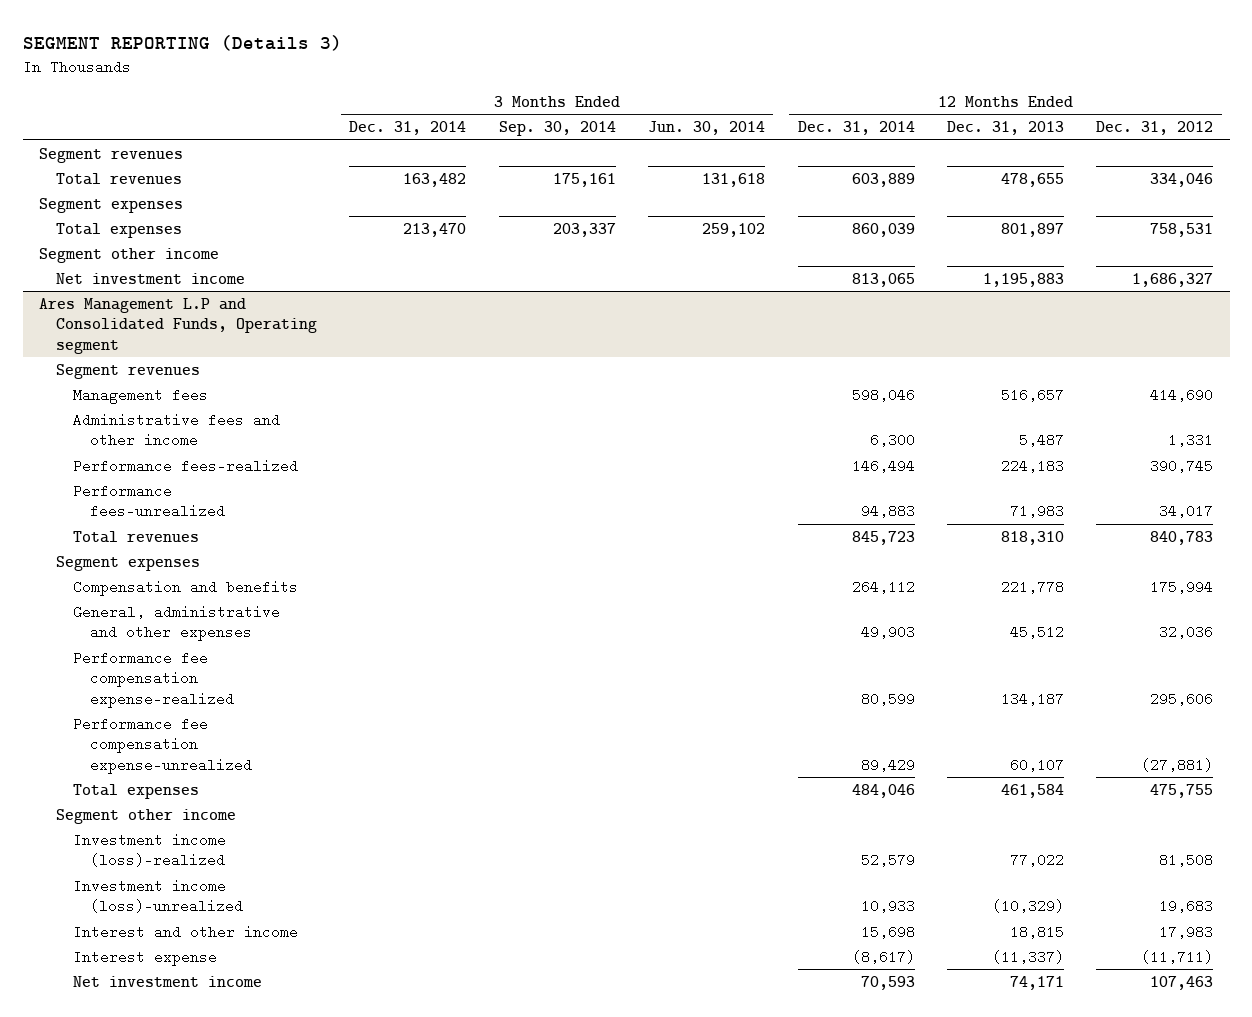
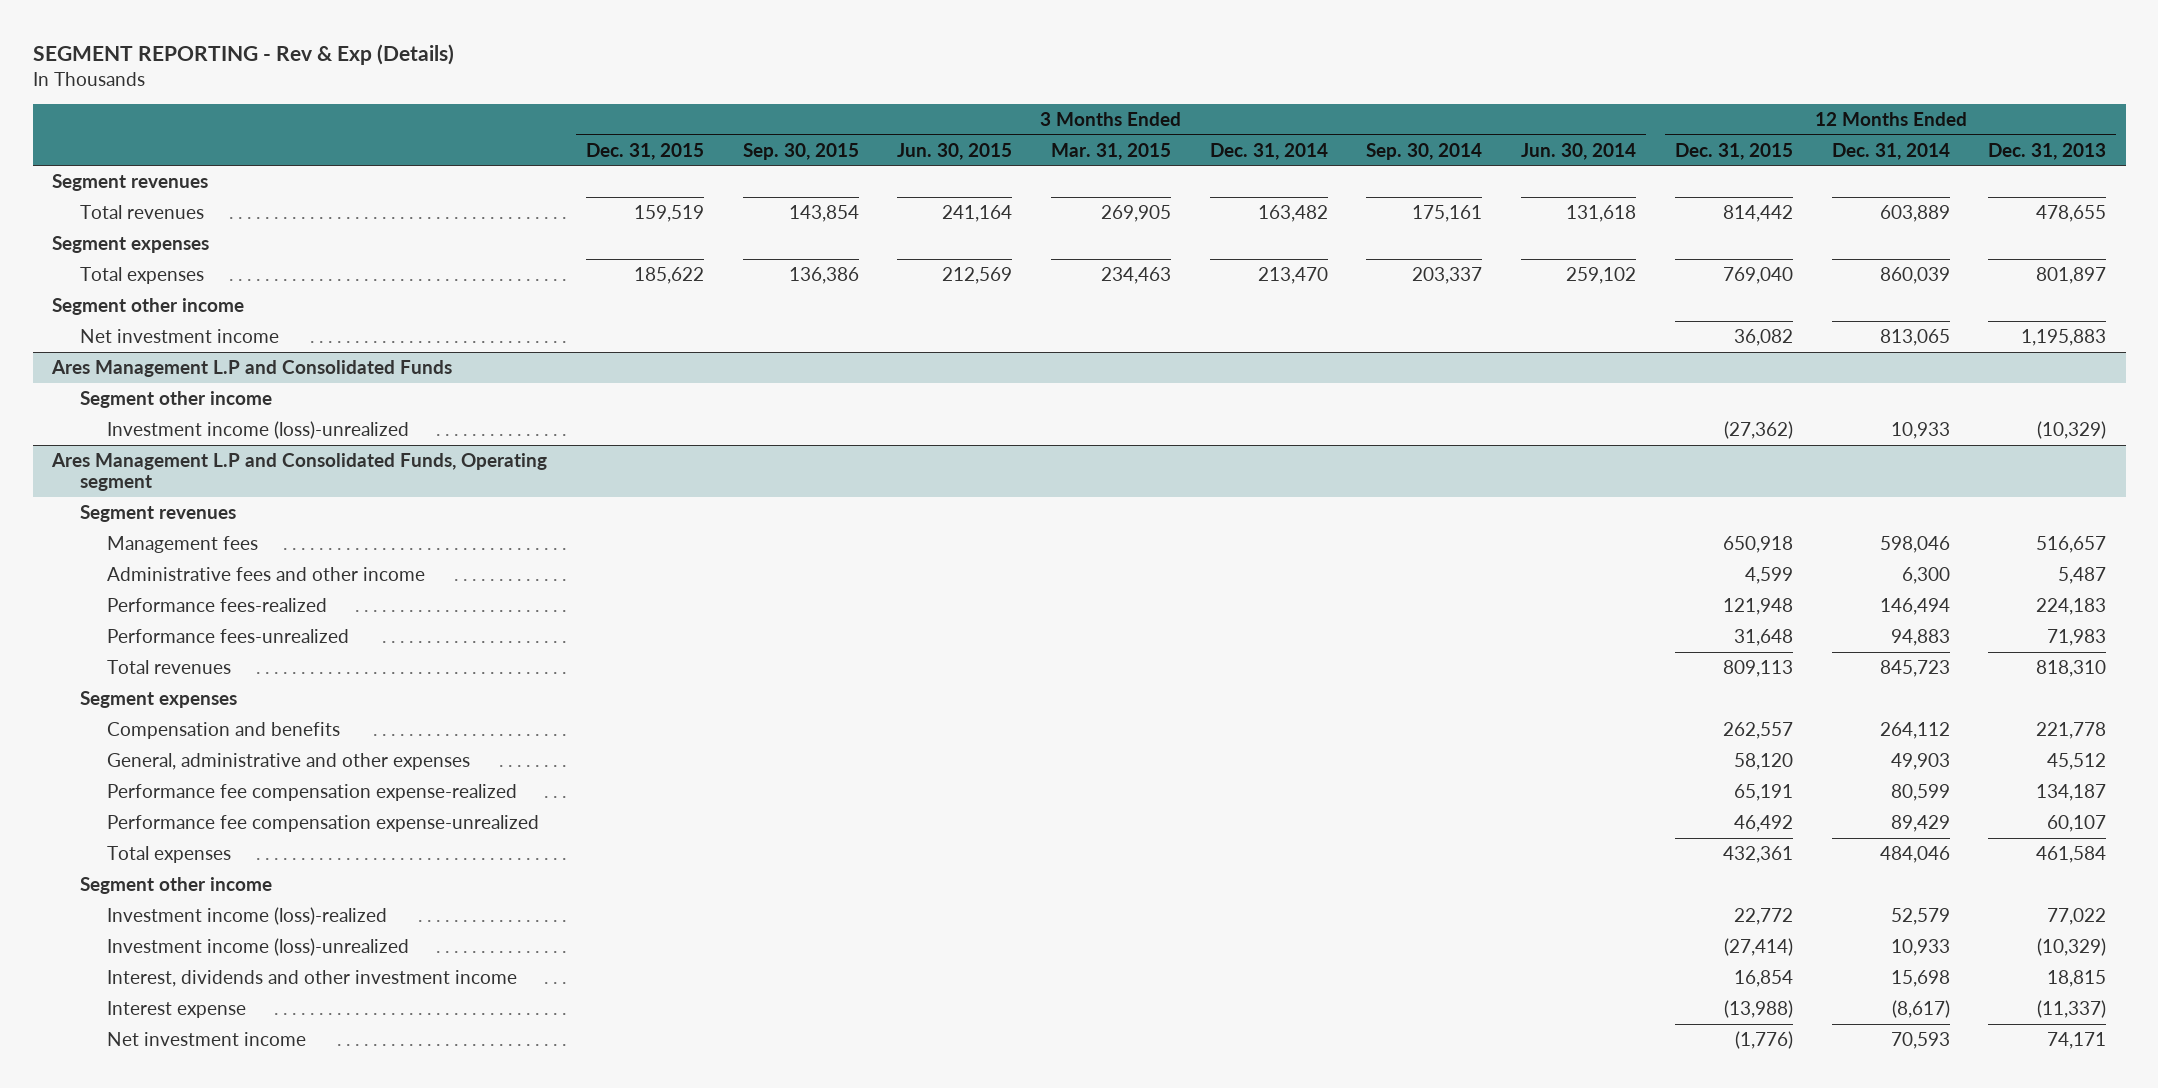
[22,35,342,52] SEGMENT REPORTING (Details 3) -> [32,44,454,66] SEGMENT REPORTING - Rev & Exp (Details)
[1096,121,1214,136] Dec. 31, 2012 -> none
none -> [585,142,704,160] Dec. 31, 2015
none -> [742,142,859,160] Sep. 30, 2015
none -> [897,142,1013,160] Jun. 30, 2015
none -> [1050,142,1171,160] Mar. 31, 2015
none -> [1674,142,1793,160] Dec. 31, 2015
none -> [51,359,453,377] Ares Management L.P and Consolidated Funds
none -> [79,390,272,408] Segment other income
none -> [107,420,410,439] Investment income (loss)-unrealized
[72,924,298,939] Interest and other income -> [107,969,518,987] Interest, dividends and other investment income

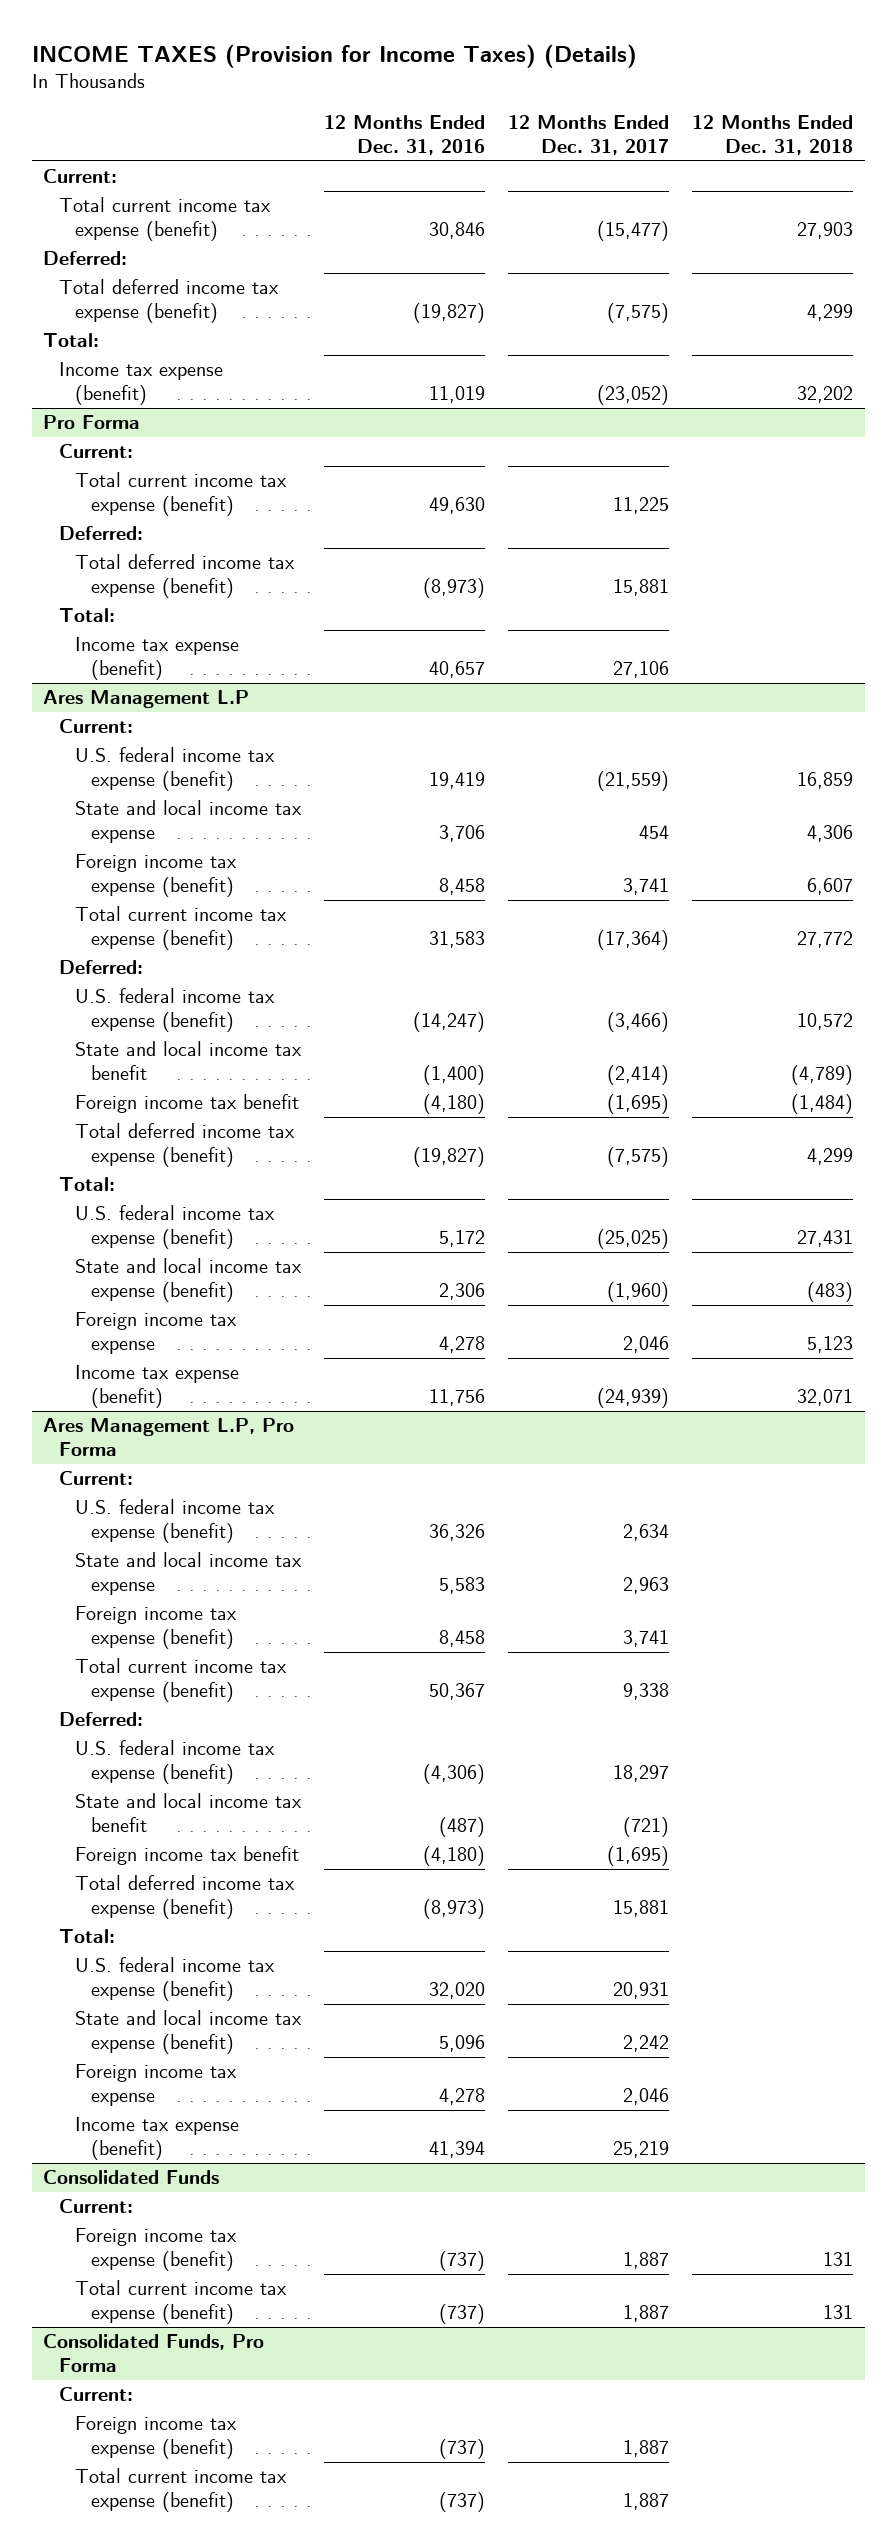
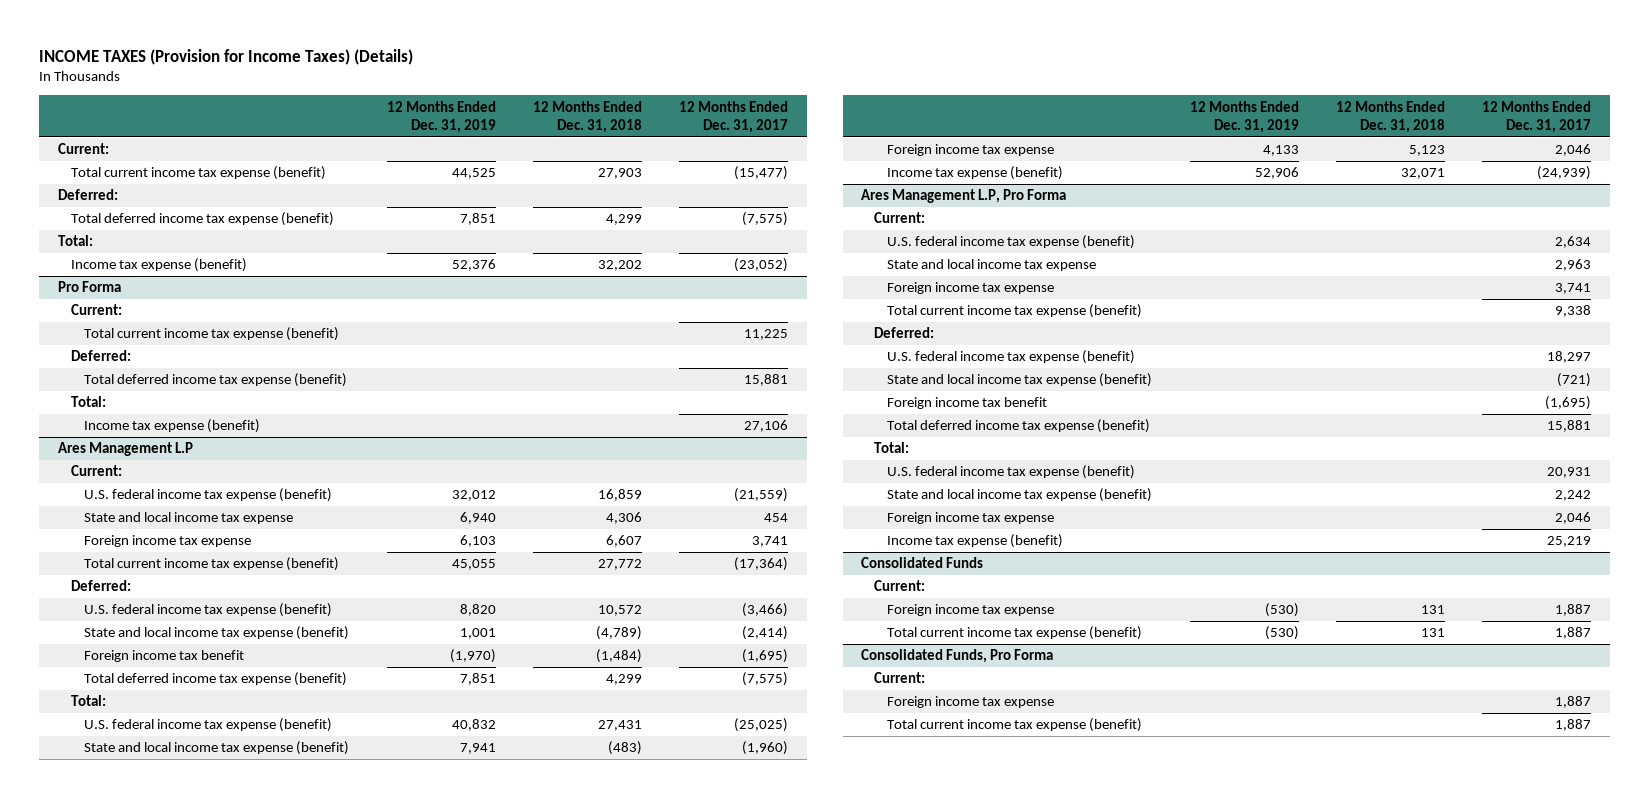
[323,114,485,155] 12 Months Ended Dec. 31, 2016 -> none
none -> [386,100,496,133] 12 Months Ended Dec. 31, 2019
[74,854,237,898] Foreign income tax expense (benefit) -> [84,535,252,548] Foreign income tax expense
[74,1041,302,1081] State and local income tax benefit -> [84,626,350,641] State and local income tax expense (benefit)
[74,1606,237,1650] Foreign income tax expense (benefit) -> [887,282,1055,295] Foreign income tax expense
[74,1793,302,1833] State and local income tax benefit -> [887,373,1153,388] State and local income tax expense (benefit)
[74,2228,237,2272] Foreign income tax expense (benefit) -> [887,604,1055,617] Foreign income tax expense
[74,2416,237,2460] Foreign income tax expense (benefit) -> [887,696,1055,709] Foreign income tax expense

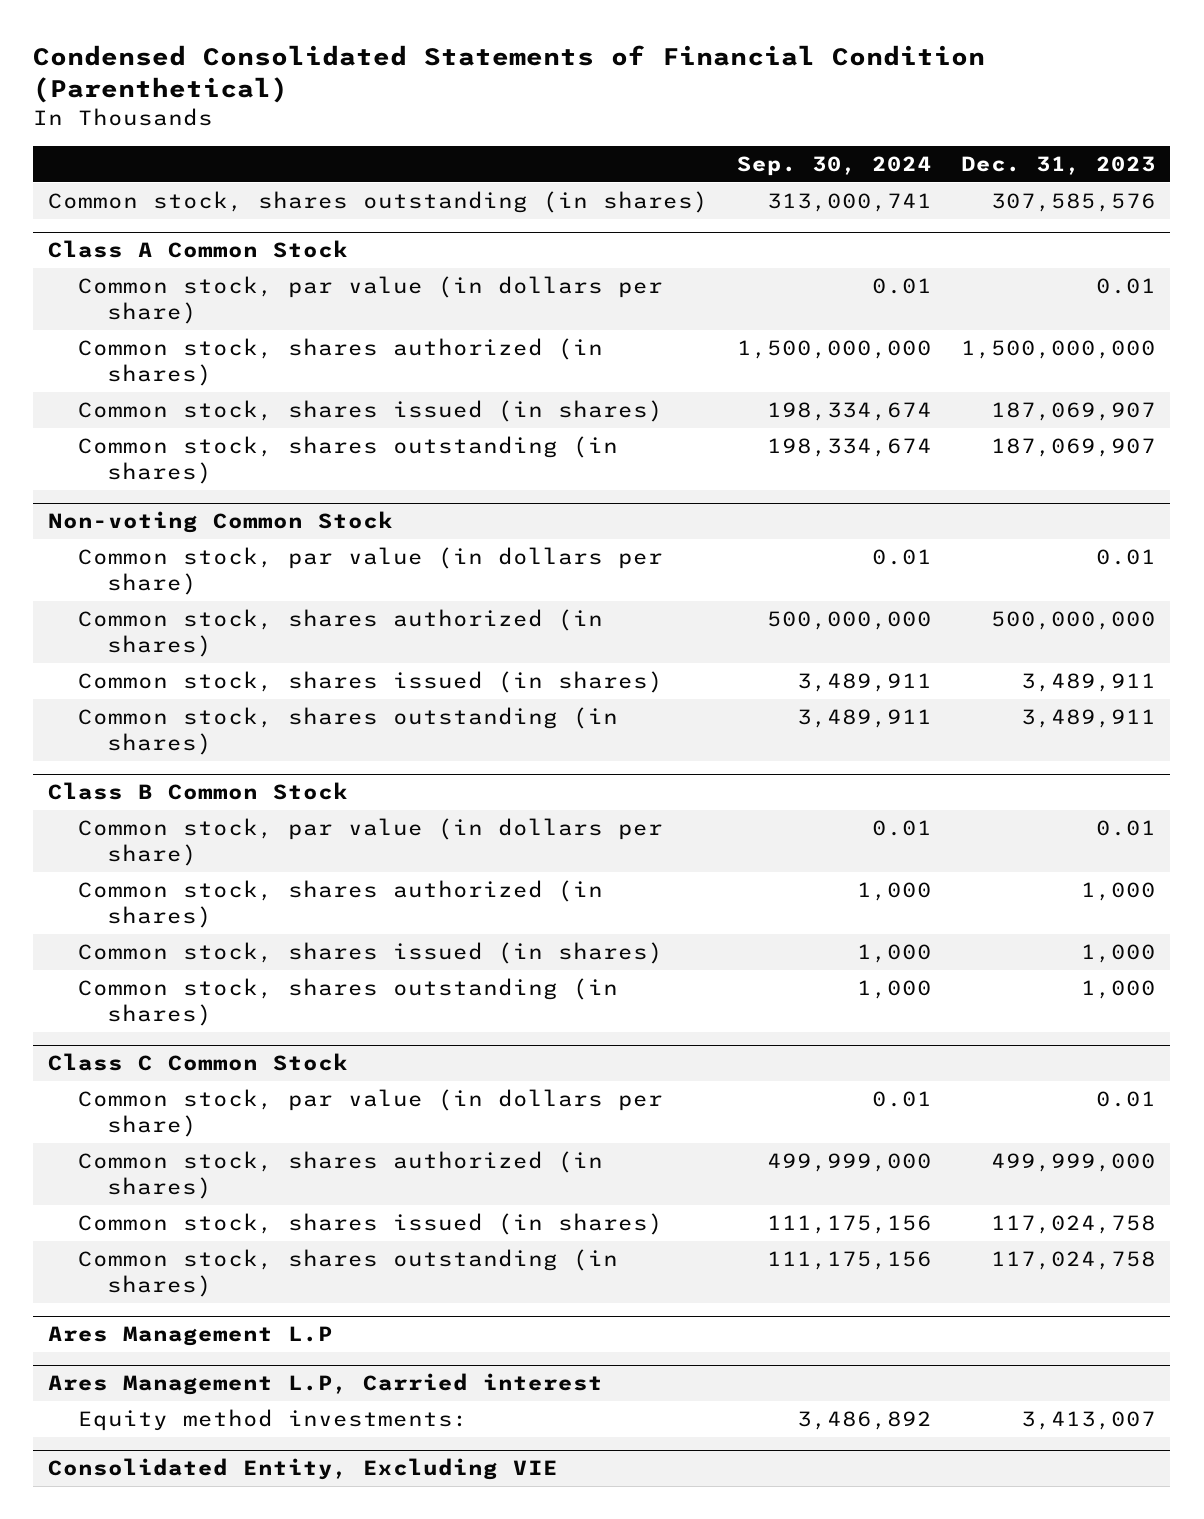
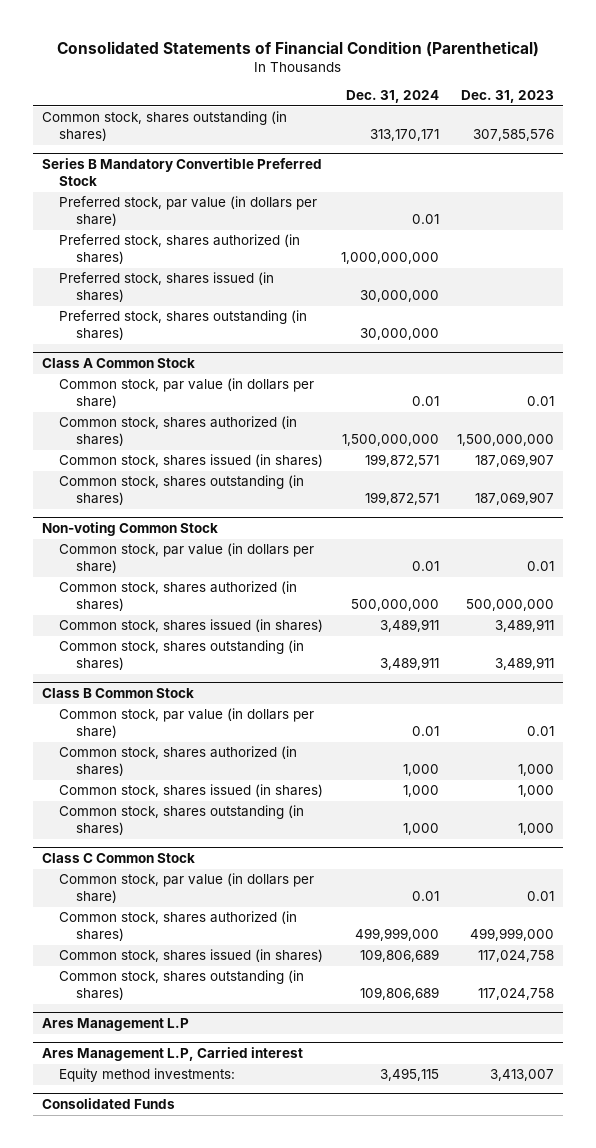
[33,45,986,104] Condensed Consolidated Statements of Financial Condition (Parenthetical) -> [56,40,539,57] Consolidated Statements of Financial Condition (Parenthetical)
[736,156,932,177] Sep. 30, 2024 -> none
none -> [345,90,439,104] Dec. 31, 2024
none -> [41,157,322,186] Series B Mandatory Convertible Preferred Stock
none -> [58,196,317,227] Preferred stock, par value (in dollars per share)
none -> [58,234,300,265] Preferred stock, shares authorized (in shares)
none -> [58,272,274,303] Preferred stock, shares issued (in shares)
none -> [58,310,307,341] Preferred stock, shares outstanding (in shares)
[47,1458,558,1481] Consolidated Entity, Excluding VIE -> [41,1097,175,1109] Consolidated Funds

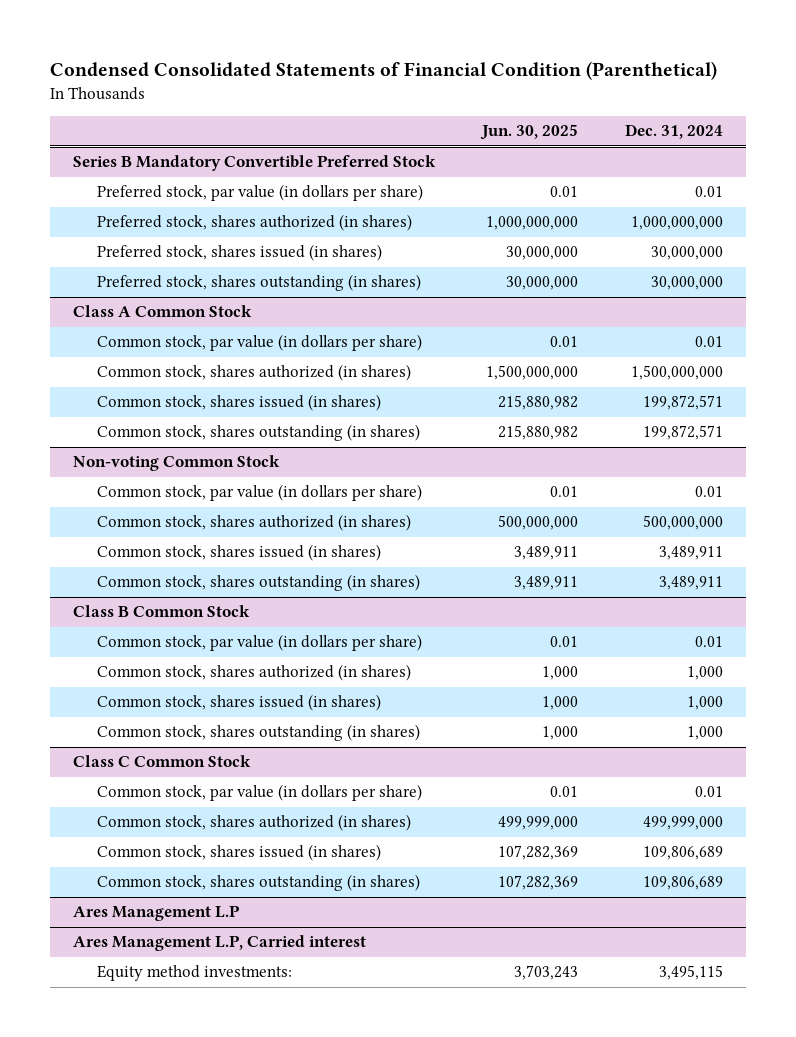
[56,40,539,57] Consolidated Statements of Financial Condition (Parenthetical) -> [49,60,717,80] Condensed Consolidated Statements of Financial Condition (Parenthetical)
[460,90,554,104] Dec. 31, 2023 -> none
none -> [479,124,578,141] Jun. 30, 2025
[41,111,287,142] Common stock, shares outstanding (in shares) -> none
[41,1097,175,1109] Consolidated Funds -> none

